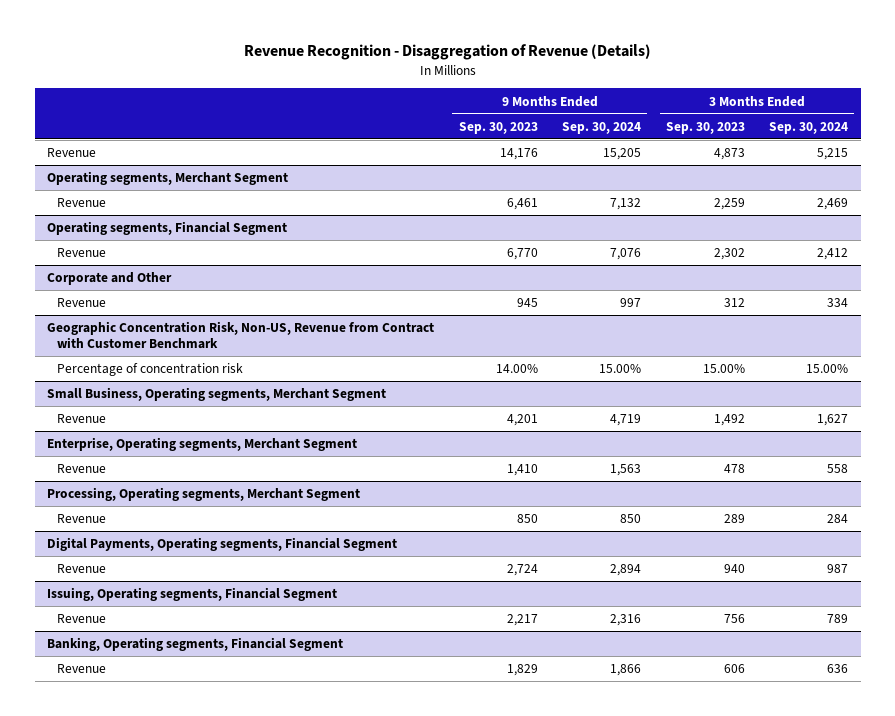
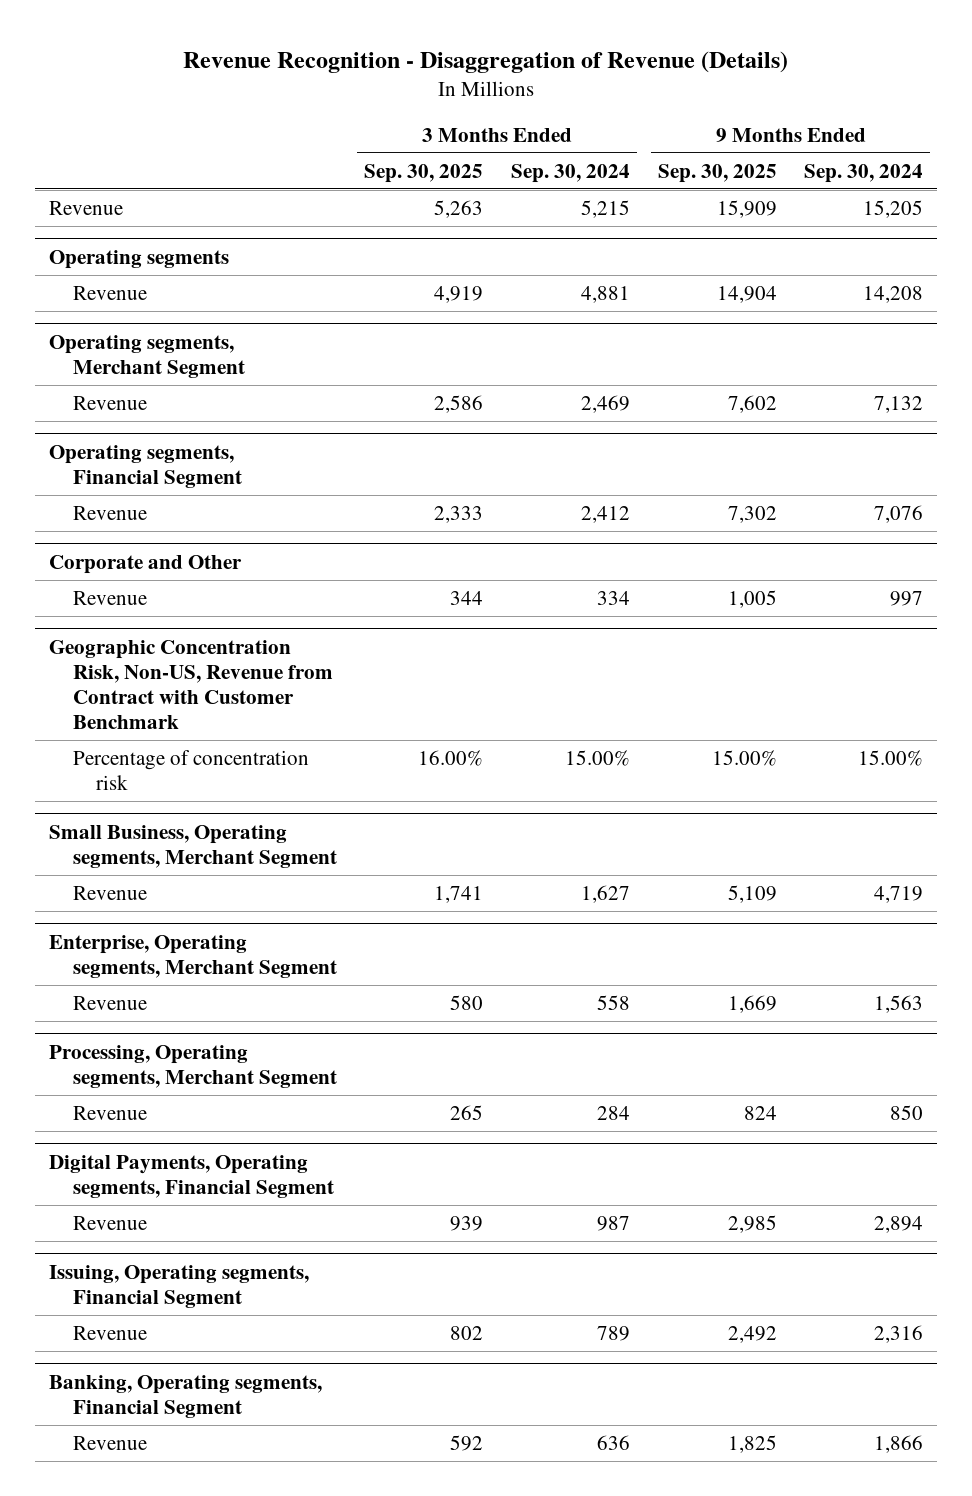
[458,121,538,134] Sep. 30, 2023 -> none
[665,121,745,134] Sep. 30, 2023 -> none
none -> [364,163,484,183] Sep. 30, 2025
none -> [657,163,777,183] Sep. 30, 2025
none -> [48,249,229,269] Operating segments
none -> [72,285,147,300] Revenue

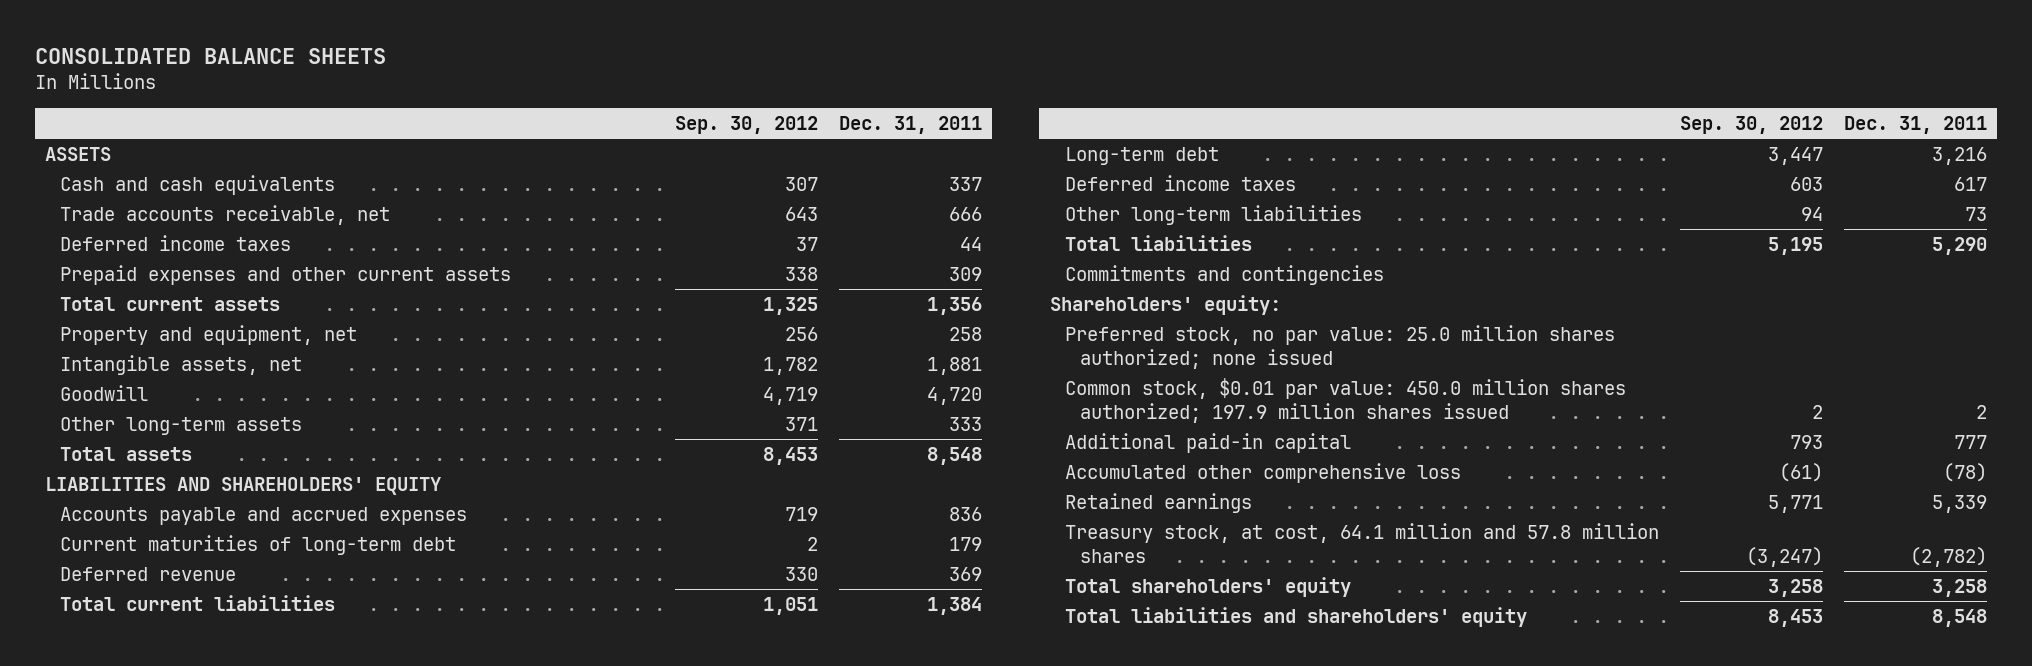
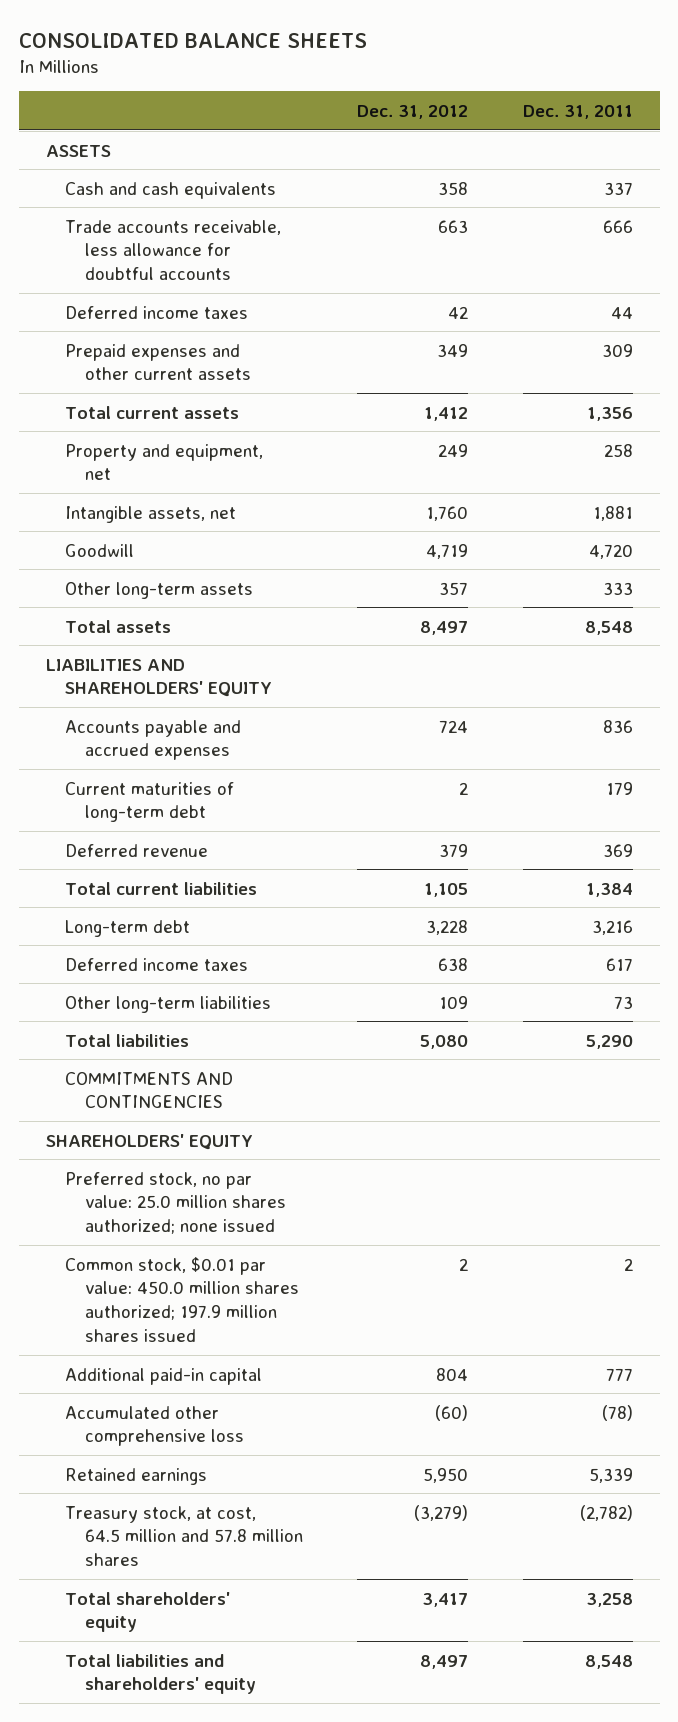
[675,116,819,135] Sep. 30, 2012 -> none
none -> [357,104,469,119] Dec. 31, 2012
[60,204,391,225] Trade accounts receivable, net -> [65,219,282,281] Trade accounts receivable, less allowance for doubtful accounts
[1064,264,1384,285] Commitments and contingencies -> [65,1071,234,1109] COMMITMENTS AND CONTINGENCIES
[1049,294,1281,315] Shareholders' equity: -> [45,1133,253,1150] SHAREHOLDERS' EQUITY
[1064,522,1659,563] Treasury stock, at cost, 64.1 million and 57.8 million shares -> [65,1505,304,1567] Treasury stock, at cost, 64.5 million and 57.8 million shares

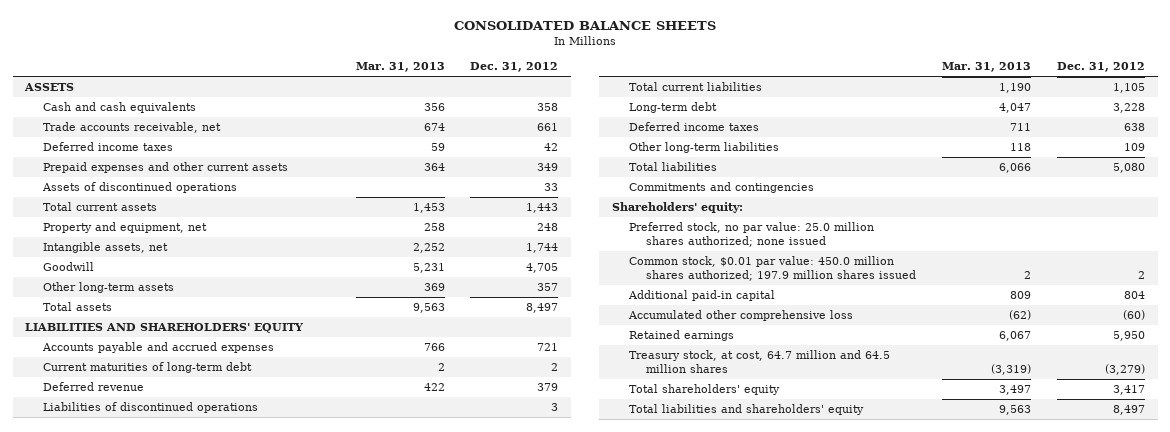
[522,104,633,119] Dec. 31, 2011 -> none
none -> [355,62,445,73] Mar. 31, 2013
[65,219,282,281] Trade accounts receivable, less allowance for doubtful accounts -> [42,122,221,134] Trade accounts receivable, net
[438,219,469,233] 663 -> [537,123,559,132] 661
none -> [41,182,237,194] Assets of discontinued operations
[424,406,469,421] 1,412 -> [526,203,559,214] 1,443
[438,443,469,457] 249 -> [537,223,559,232] 248
[426,505,469,521] 1,760 -> [526,243,559,254] 1,744
[426,543,469,559] 4,719 -> [526,263,559,274] 4,705
[439,719,469,733] 724 -> [537,343,559,352] 721
none -> [42,402,258,414] Liabilities of discontinued operations
[65,1071,234,1109] COMMITMENTS AND CONTINGENCIES -> [629,182,815,194] Commitments and contingencies
[45,1133,253,1150] SHAREHOLDERS' EQUITY -> [612,202,744,214] Shareholders' equity:
[65,1505,304,1567] Treasury stock, at cost, 64.5 million and 57.8 million shares -> [629,350,891,374] Treasury stock, at cost, 64.7 million and 64.5 million shares

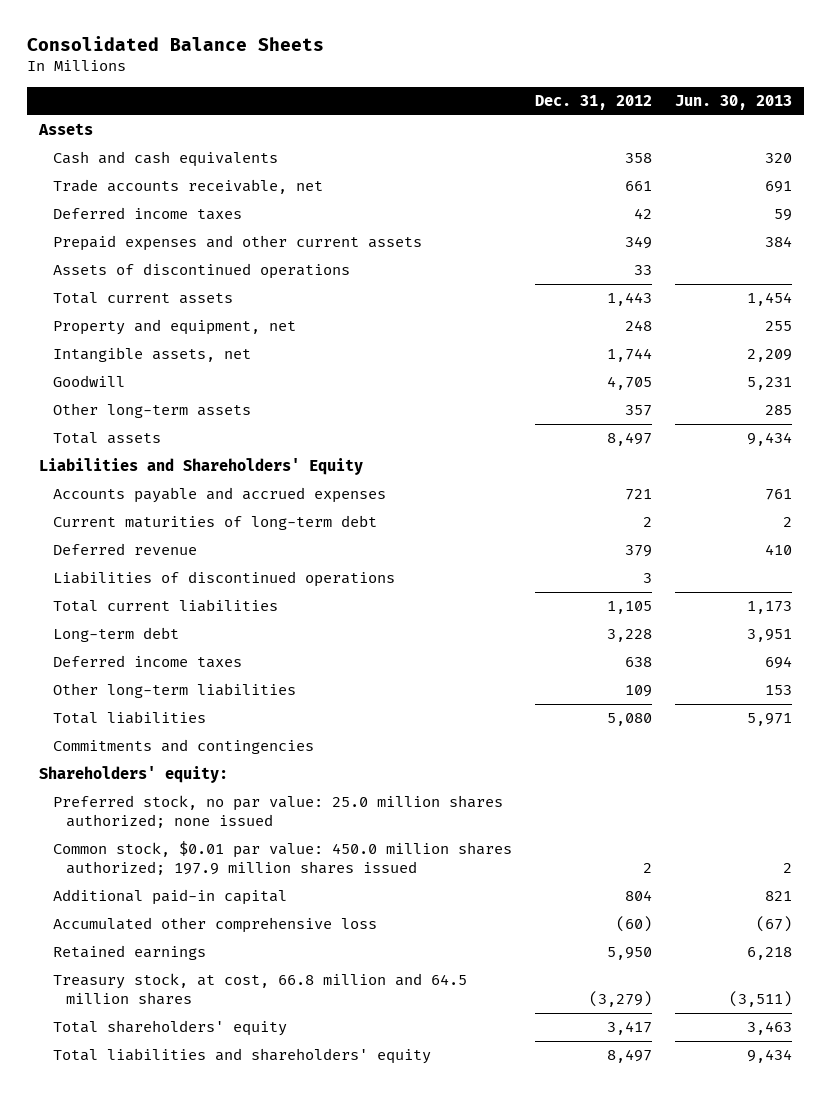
[454,20,717,30] CONSOLIDATED BALANCE SHEETS -> [27,35,325,51] Consolidated Balance Sheets
[355,62,445,73] Mar. 31, 2013 -> none
none -> [675,94,793,110] Jun. 30, 2013
[24,83,75,92] ASSETS -> [37,123,93,136] Assets
[25,323,304,334] LIABILITIES AND SHAREHOLDERS' EQUITY -> [38,458,363,476] Liabilities and Shareholders' Equity
[629,350,891,374] Treasury stock, at cost, 64.7 million and 64.5 million shares -> [52,973,467,1006] Treasury stock, at cost, 66.8 million and 64.5 million shares

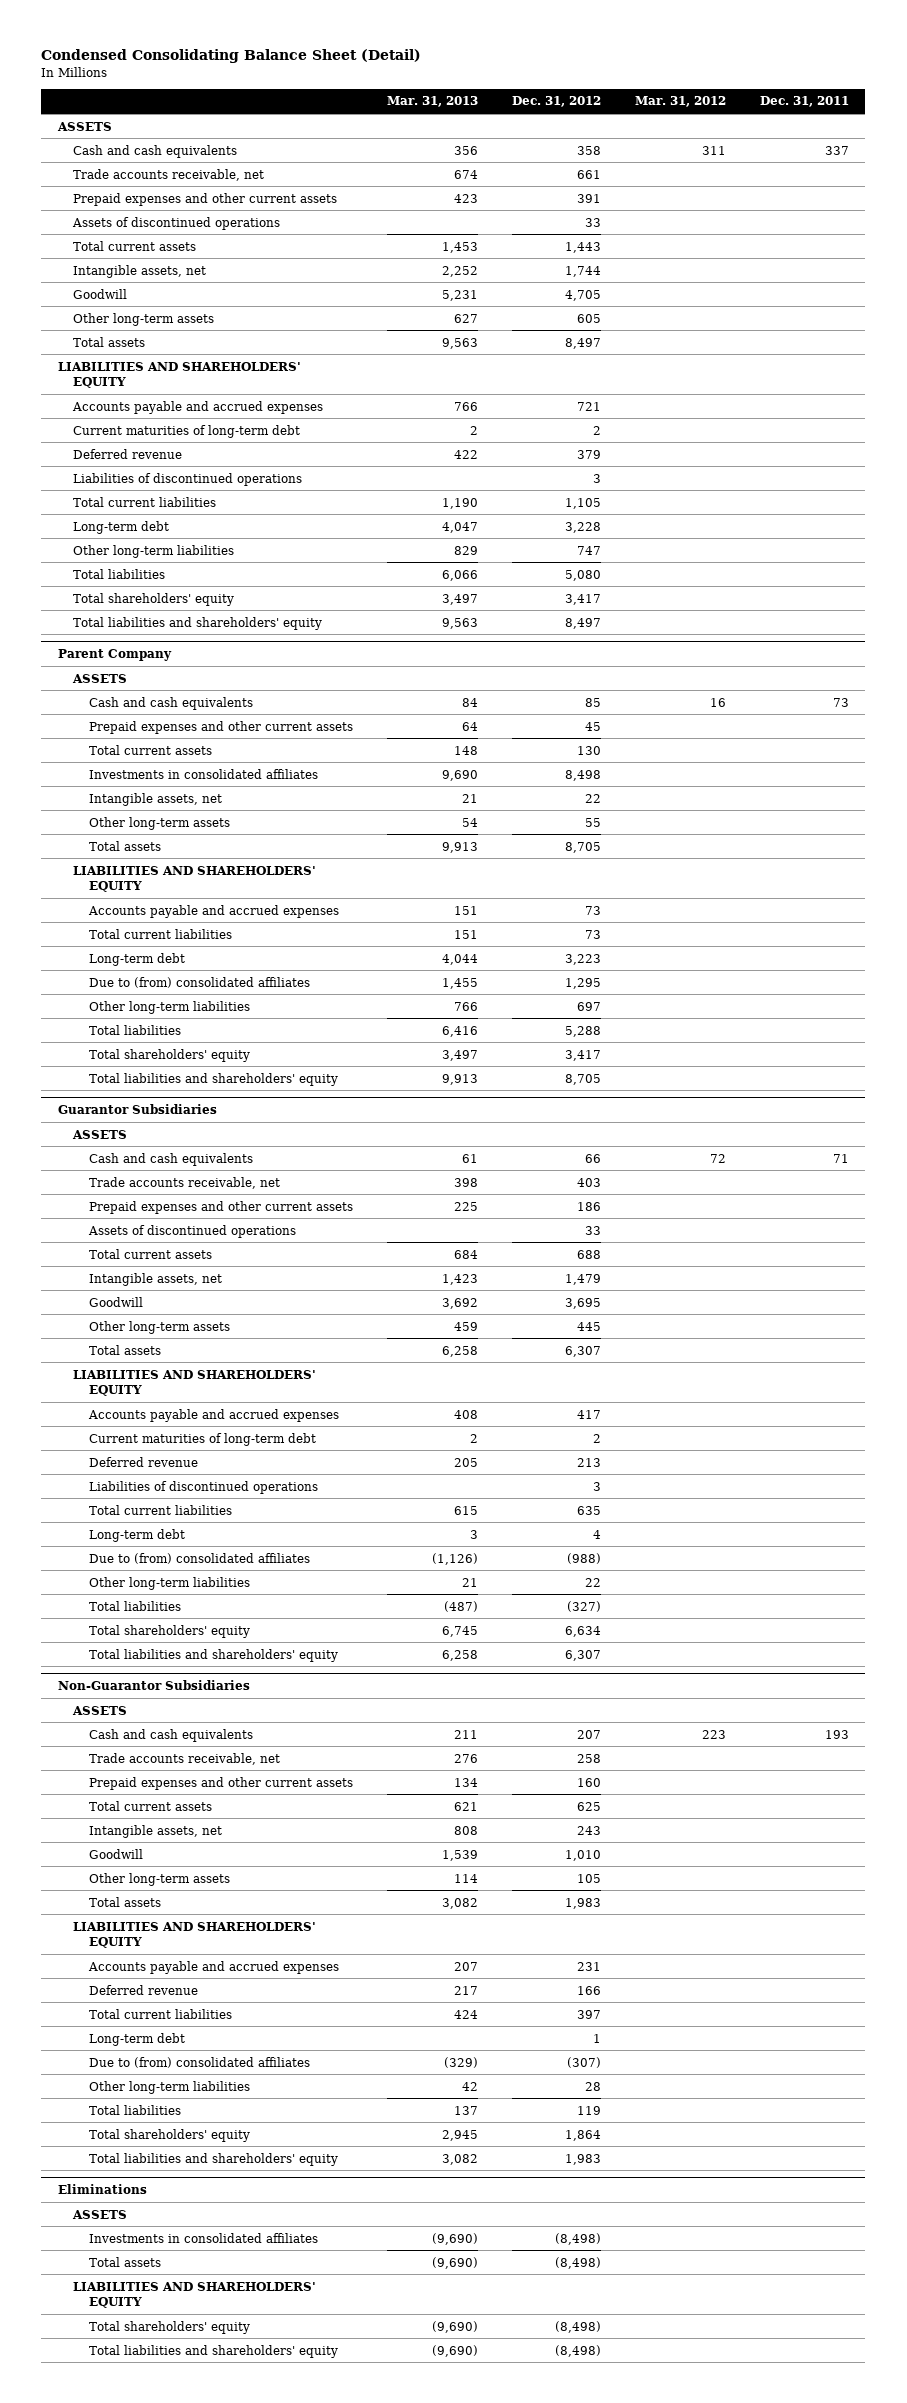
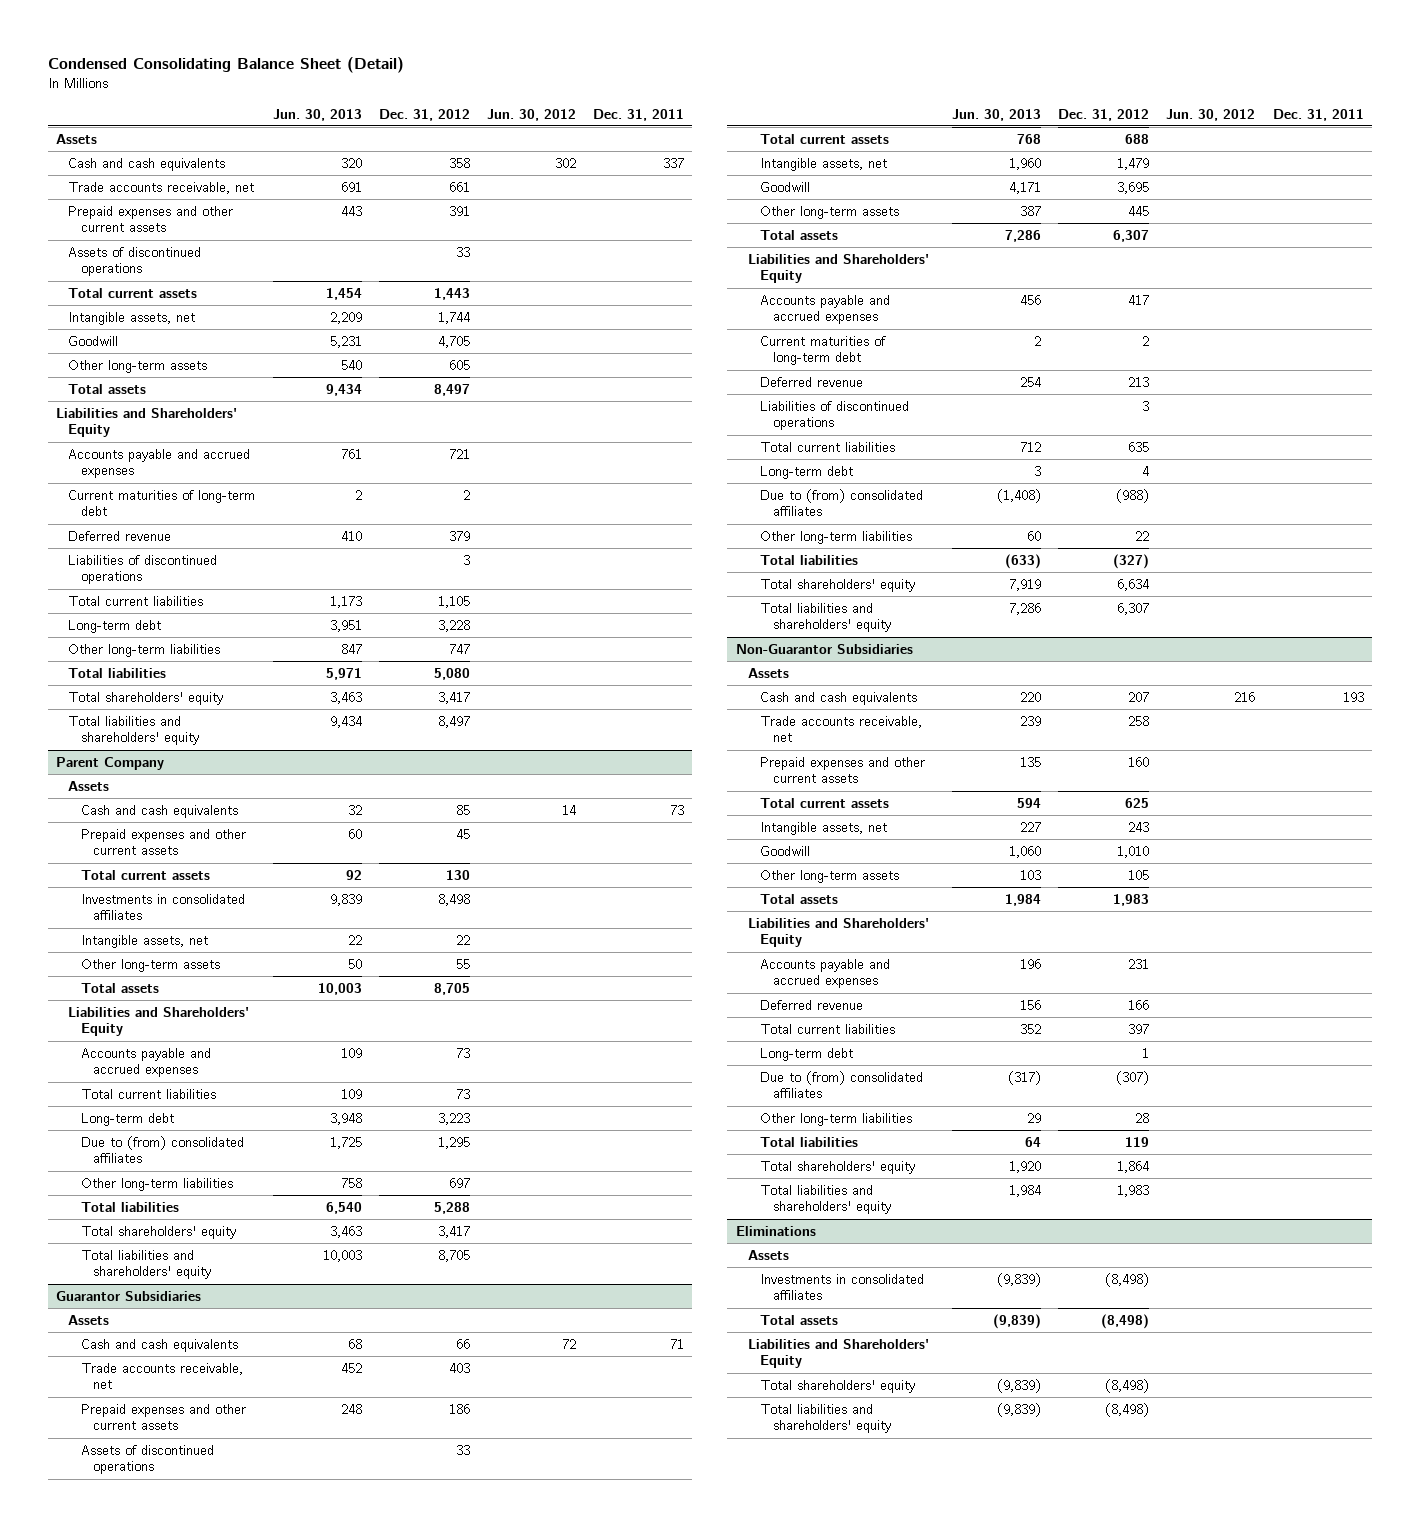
[386,96,478,108] Mar. 31, 2013 -> none
[634,96,726,108] Mar. 31, 2012 -> none
none -> [272,108,362,121] Jun. 30, 2013
none -> [486,108,576,121] Jun. 30, 2012
[57,121,113,131] ASSETS -> [56,133,98,144] Assets
[58,361,302,389] LIABILITIES AND SHAREHOLDERS' EQUITY -> [56,407,238,438] Liabilities and Shareholders' Equity
[72,673,128,683] ASSETS -> [68,780,110,791] Assets
[73,865,317,893] LIABILITIES AND SHAREHOLDERS' EQUITY -> [68,1006,250,1037] Liabilities and Shareholders' Equity
[72,1129,128,1139] ASSETS -> [68,1314,110,1325] Assets
[73,1369,317,1397] LIABILITIES AND SHAREHOLDERS' EQUITY -> [748,253,930,284] Liabilities and Shareholders' Equity
[72,1705,128,1715] ASSETS -> [748,667,790,678] Assets
[73,1921,317,1949] LIABILITIES AND SHAREHOLDERS' EQUITY -> [748,917,930,948] Liabilities and Shareholders' Equity
[72,2209,128,2219] ASSETS -> [748,1249,790,1260] Assets
[73,2281,317,2309] LIABILITIES AND SHAREHOLDERS' EQUITY -> [748,1338,930,1369] Liabilities and Shareholders' Equity

